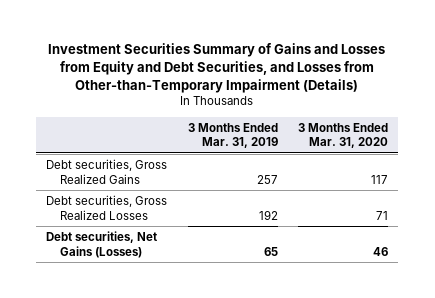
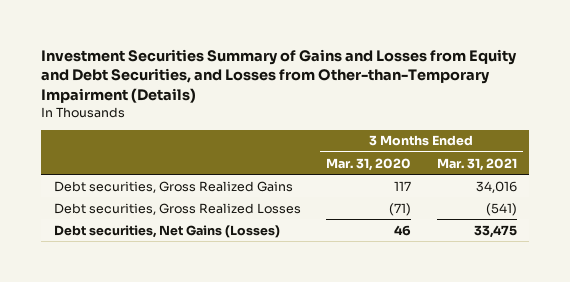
[187,122,278,149] 3 Months Ended Mar. 31, 2019 -> none
none -> [436,157,517,171] Mar. 31, 2021
[376,210,389,220] 71 -> [389,202,412,216] (71)

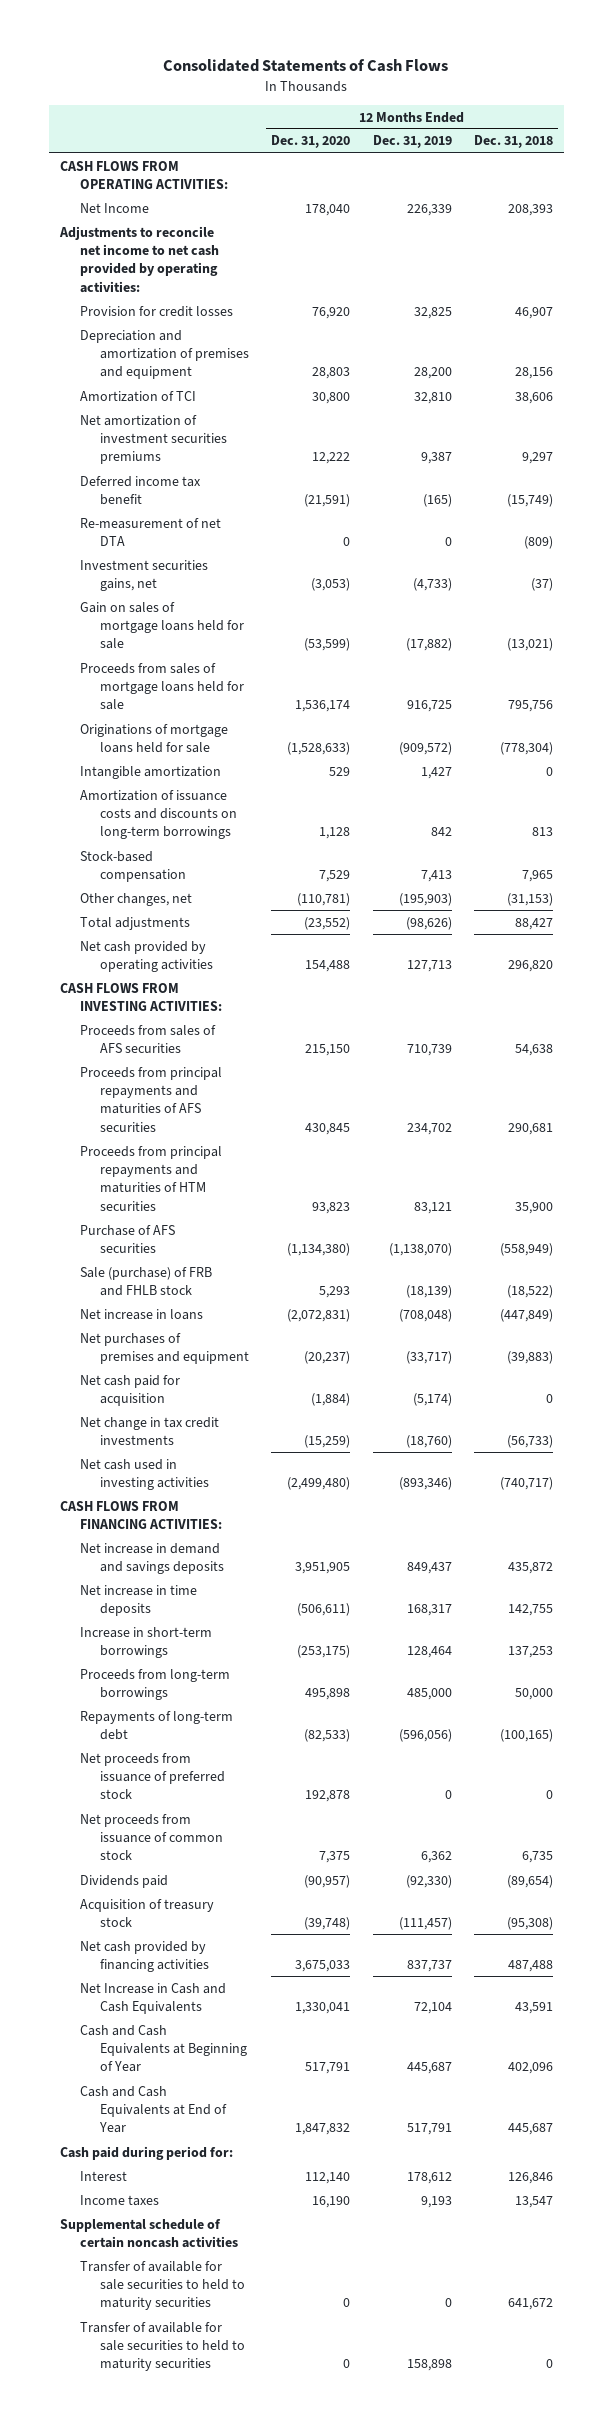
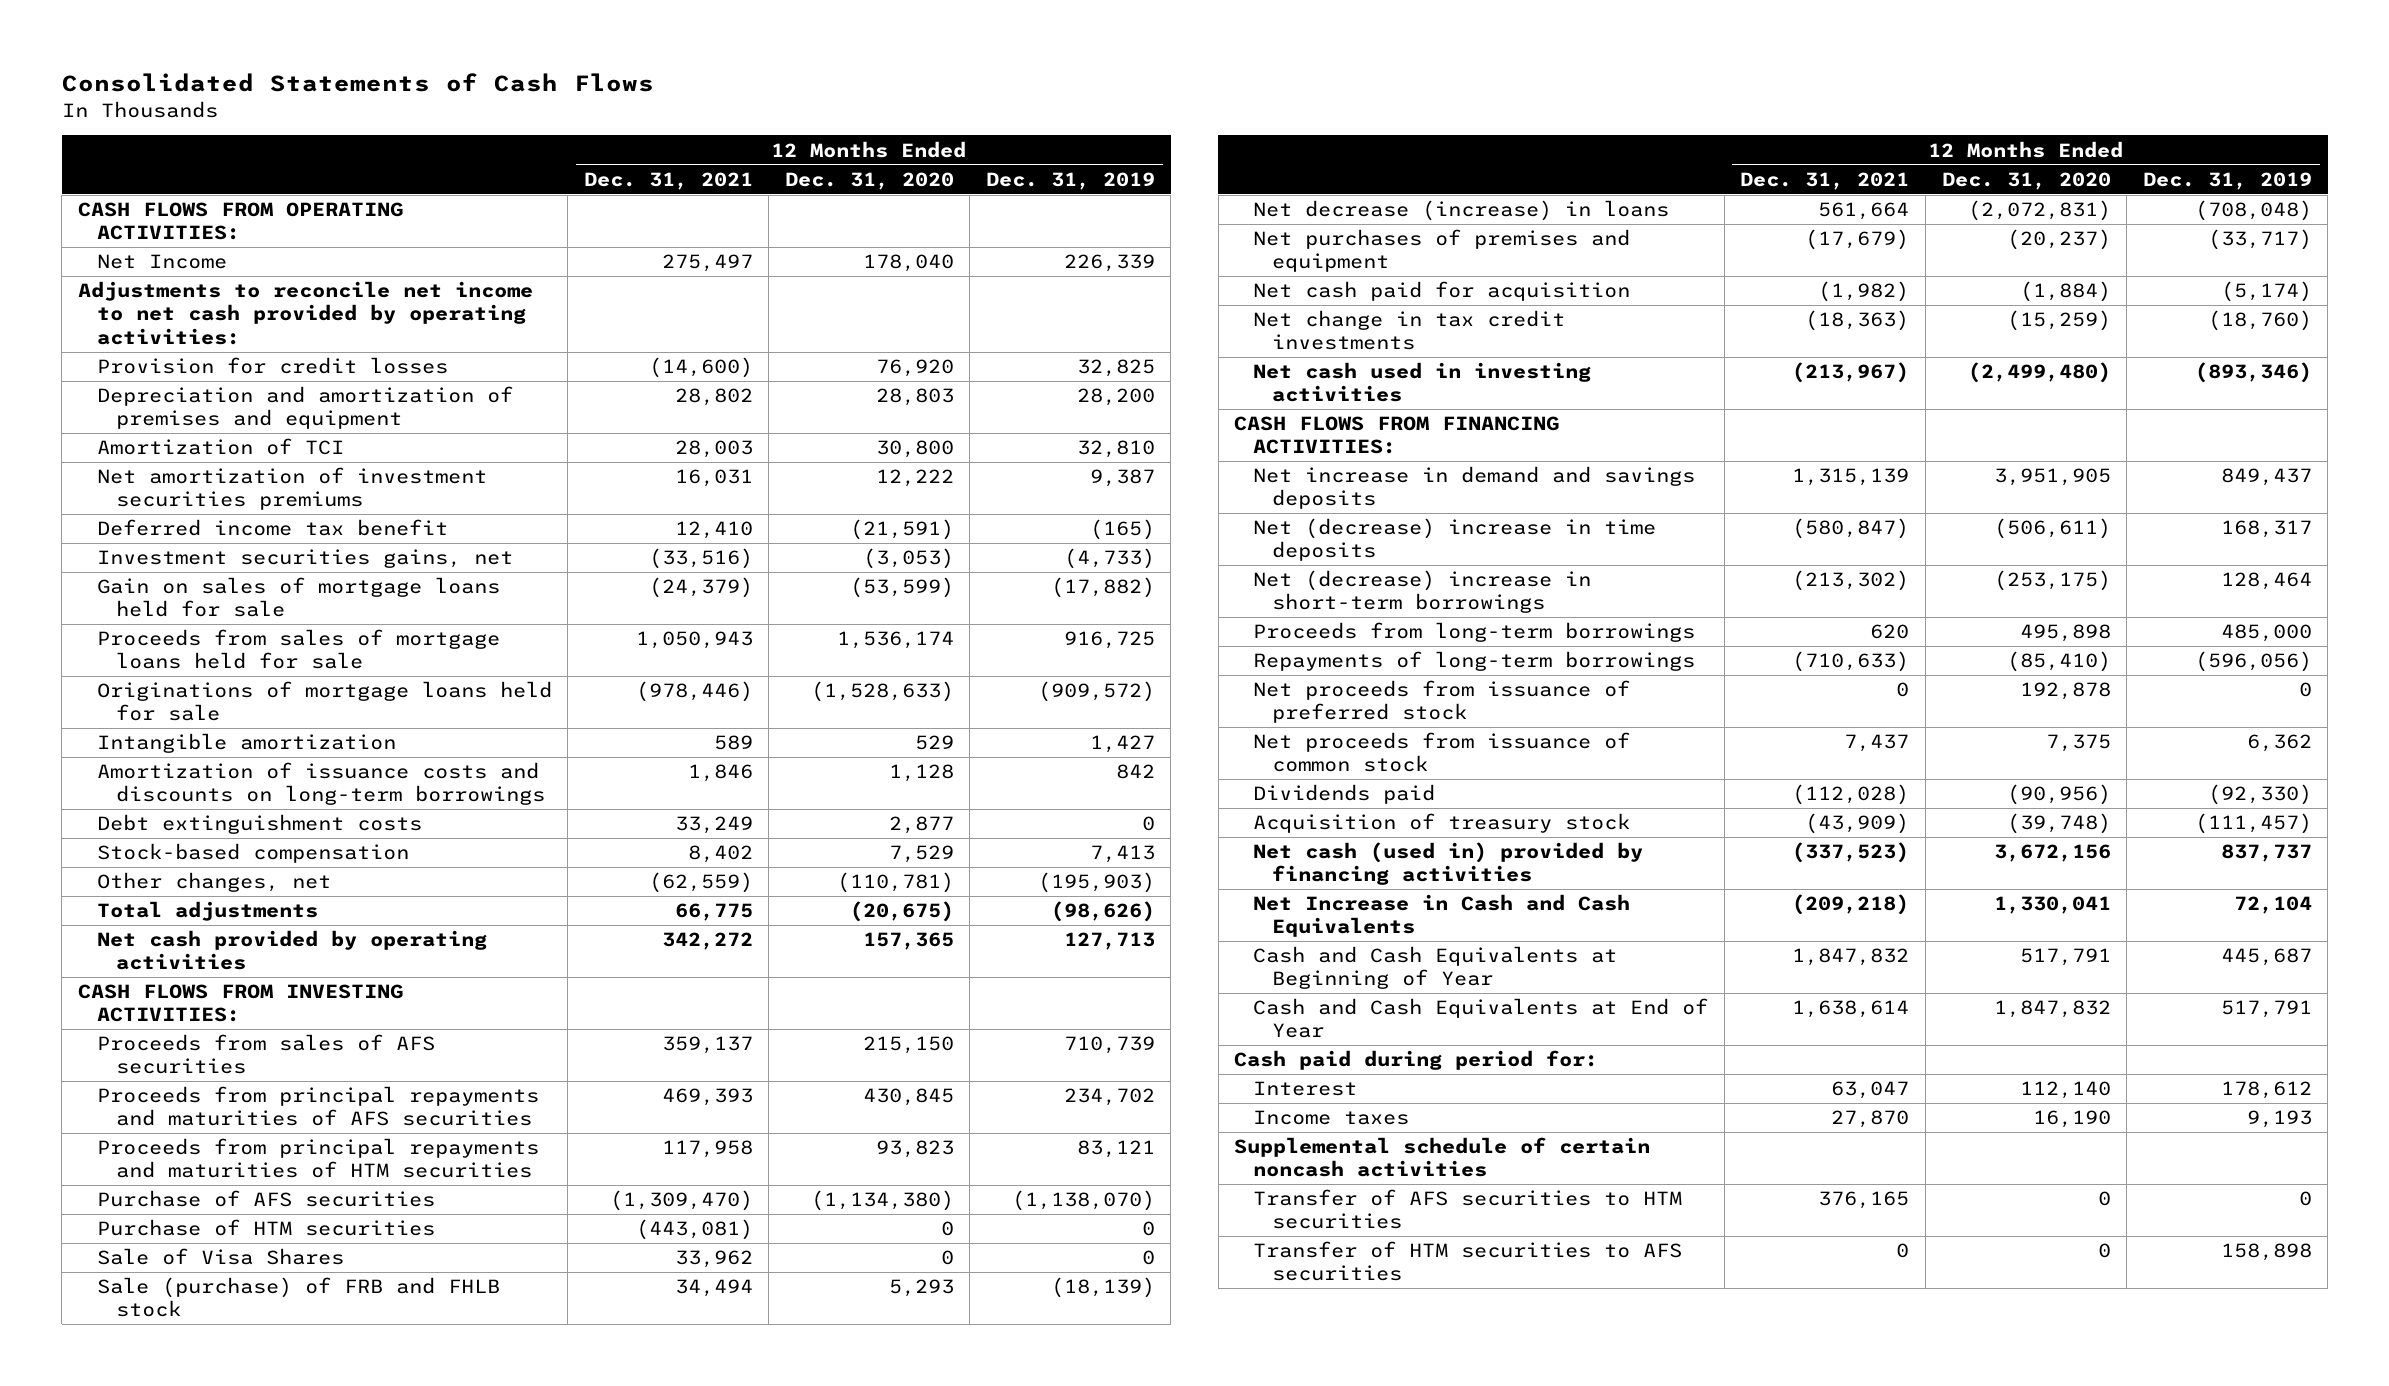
[473,135,553,149] Dec. 31, 2018 -> none
none -> [583,171,753,190] Dec. 31, 2021
[80,517,222,547] Re-measurement of net DTA -> none
none -> [96,814,422,835] Debt extinguishment costs
[304,916,351,930] (23,552) -> [849,901,954,923] (20,675)
[305,960,351,973] 154,488 -> [862,932,954,951] 157,365
none -> [96,1219,435,1237] Purchase of HTM securities
none -> [96,1248,344,1266] Sale of Visa Shares
[80,1308,204,1320] Net increase in loans -> [1253,200,1670,222] Net decrease (increase) in loans
[80,1584,198,1617] Net increase in time deposits -> [1253,518,1657,562] Net (decrease) increase in time deposits
[80,1626,213,1659] Increase in short-term borrowings -> [1253,570,1592,614] Net (decrease) increase in short-term borrowings
[80,1710,234,1741] Repayments of long-term debt -> [1253,651,1696,672] Repayments of long-term borrowings
[304,1729,351,1743] (82,533) -> [2006,651,2111,673] (85,410)
[304,1874,351,1888] (90,957) -> [2006,784,2111,806] (90,956)
[80,1940,210,1973] Net cash provided by financing activities -> [1253,842,1644,886] Net cash (used in) provided by financing activities
[295,1960,351,1973] 3,675,033 -> [1993,844,2111,863] 3,672,156
[80,2260,246,2311] Transfer of available for sale securities to held to maturity securities -> [1253,1189,1683,1230] Transfer of AFS securities to HTM securities
[80,2321,246,2372] Transfer of available for sale securities to held to maturity securities -> [1253,1241,1683,1282] Transfer of HTM securities to AFS securities

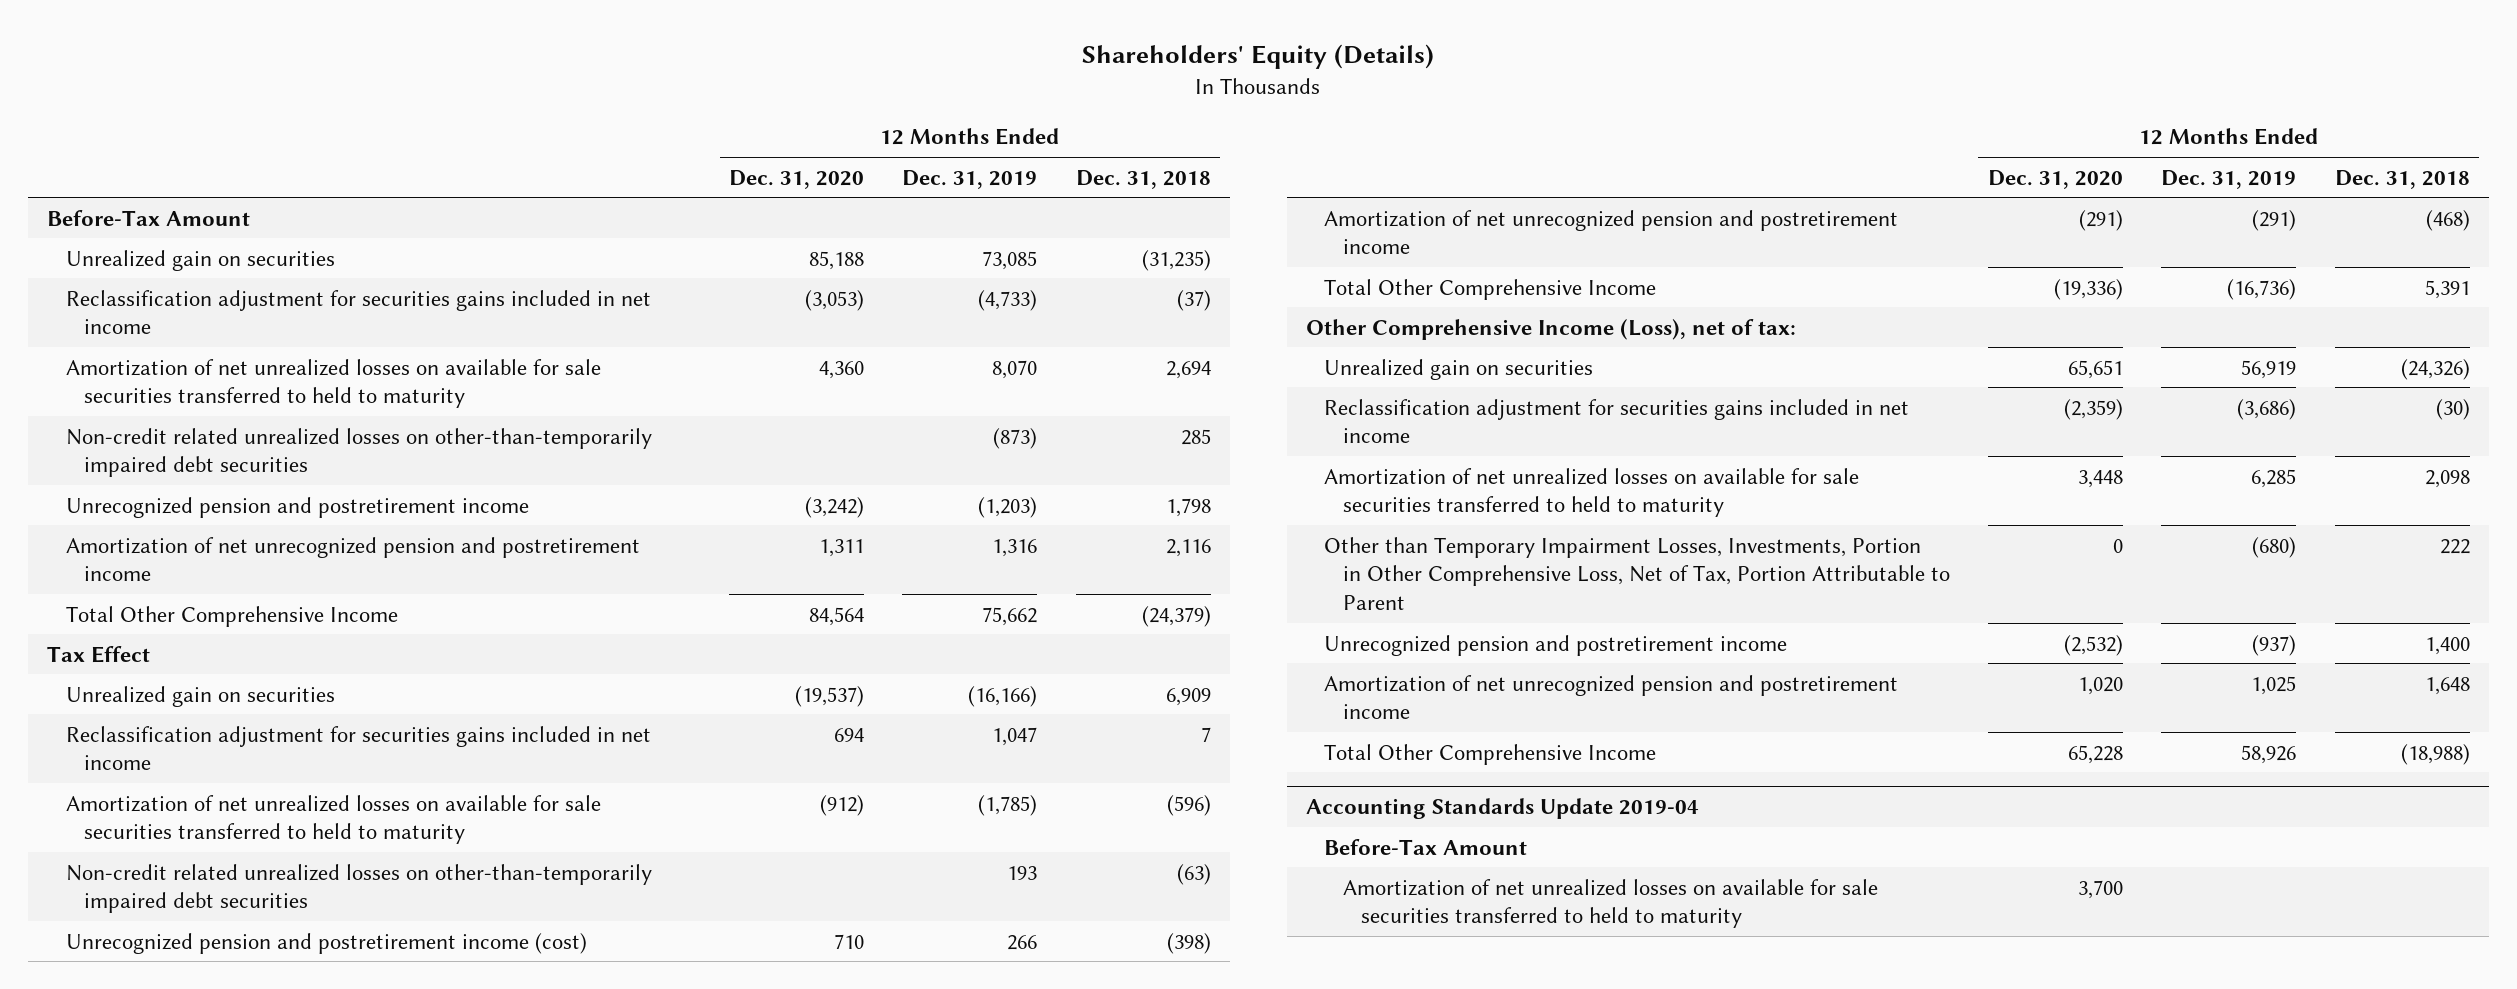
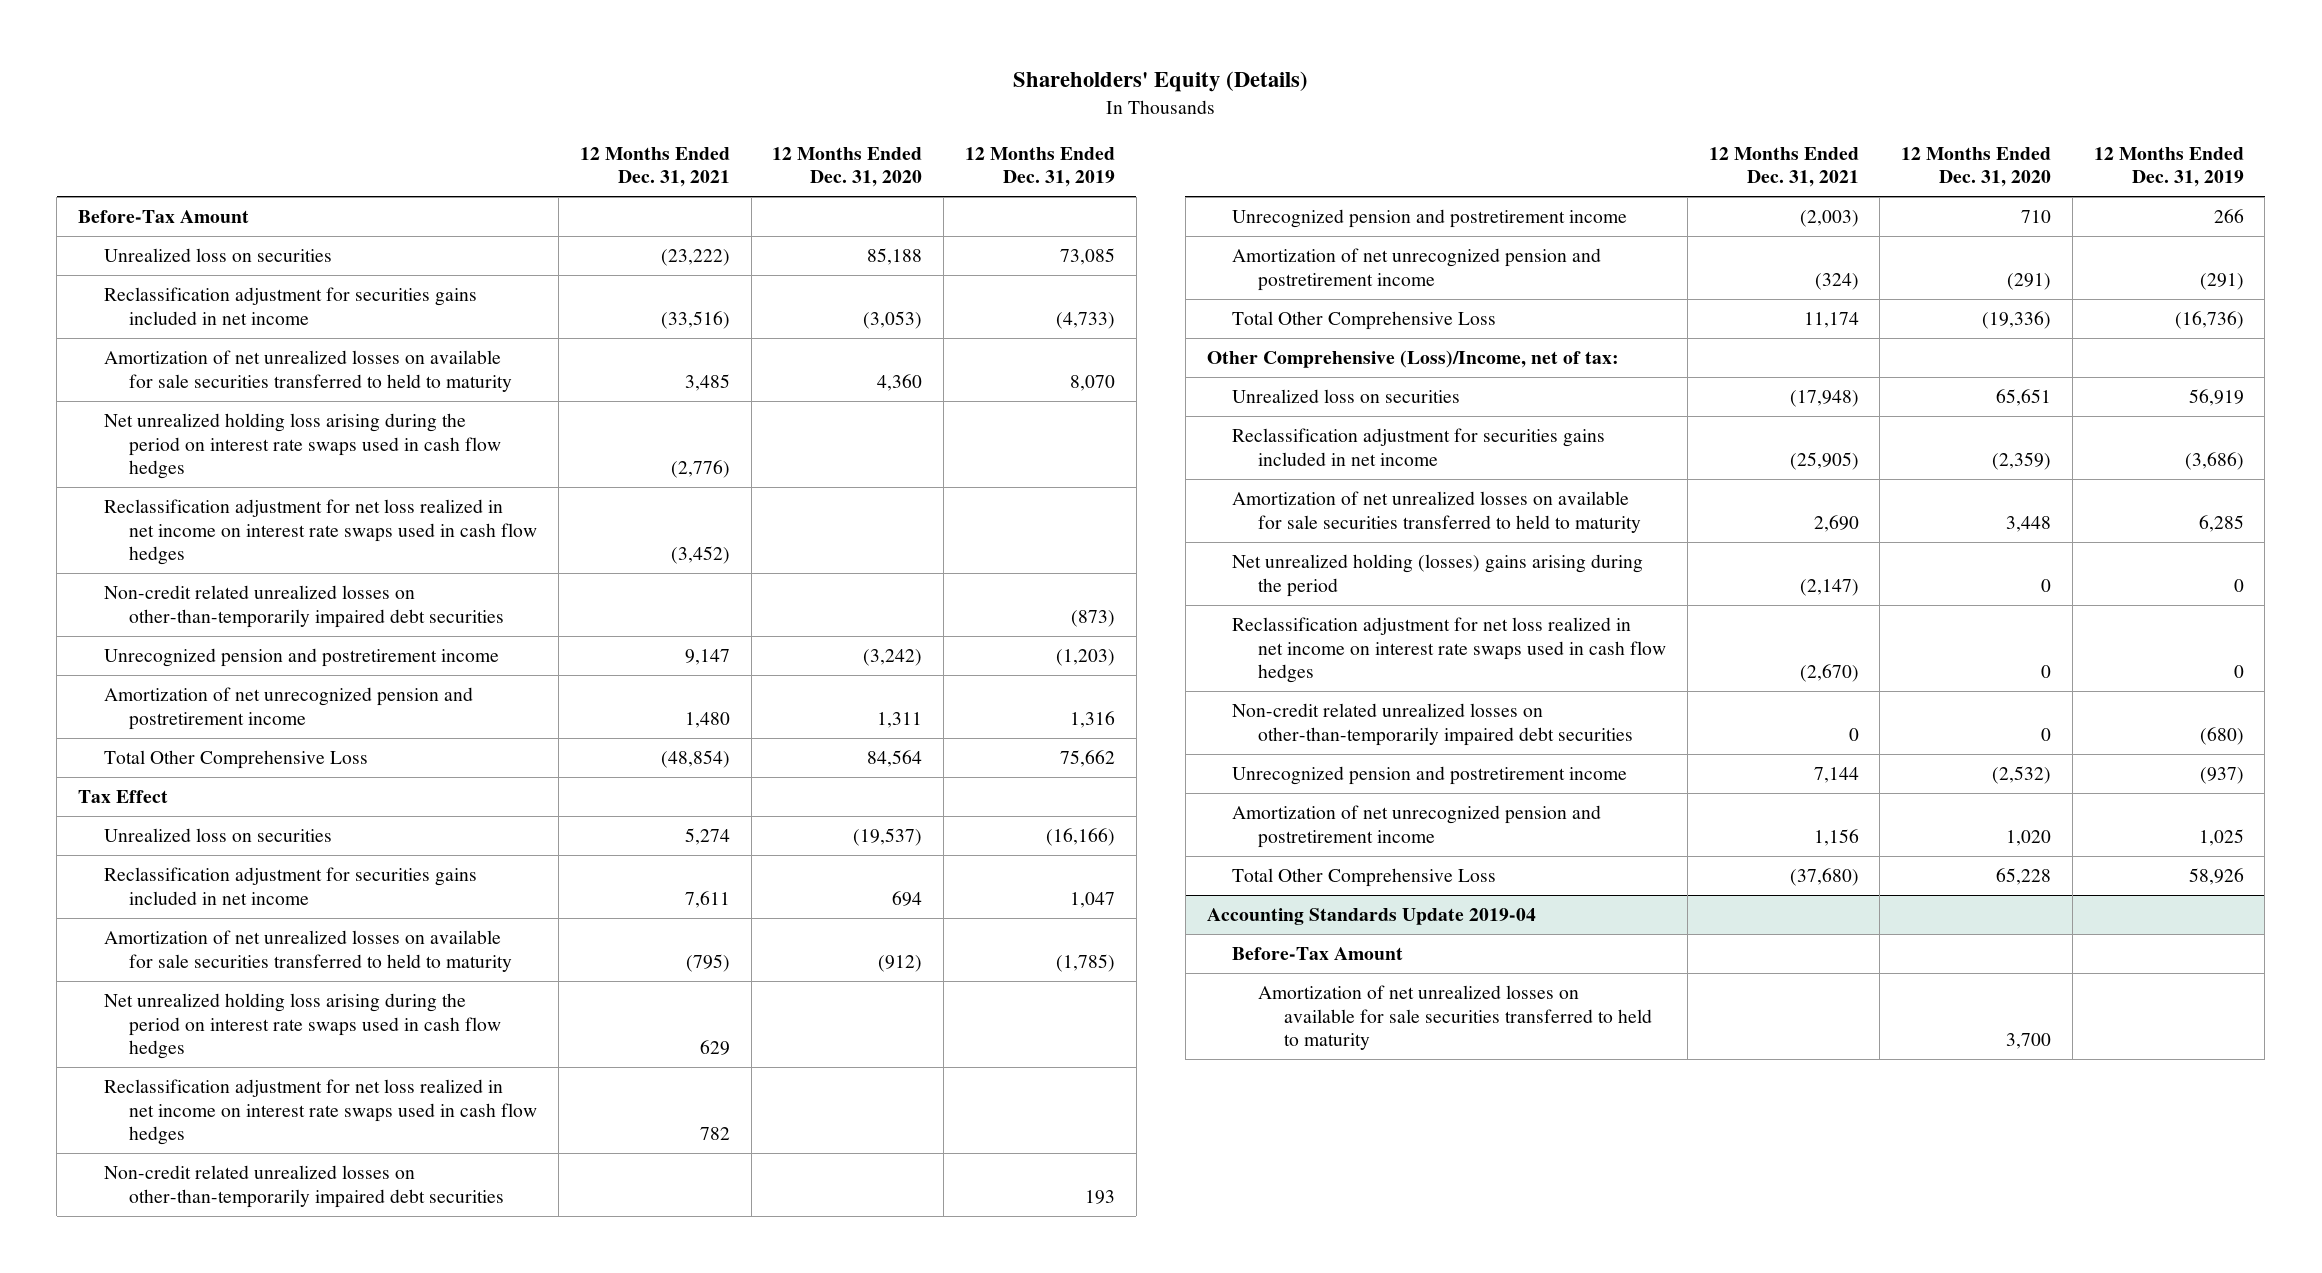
[1075,169,1211,189] Dec. 31, 2018 -> none
none -> [579,146,730,188] 12 Months Ended Dec. 31, 2021
[65,249,335,271] Unrealized gain on securities -> [103,248,332,263] Unrealized loss on securities
none -> [103,413,502,480] Net unrealized holding loss arising during the period on interest rate swaps used in cash flow hedges
none -> [103,499,538,566] Reclassification adjustment for net loss realized in net income on interest rate swaps used in cash flow hedges
[65,605,398,627] Total Other Comprehensive Income -> [103,750,368,770] Total Other Comprehensive Loss
[65,685,335,707] Unrealized gain on securities -> [103,828,332,843] Unrealized loss on securities
none -> [103,993,502,1060] Net unrealized holding loss arising during the period on interest rate swaps used in cash flow hedges
none -> [103,1079,538,1146] Reclassification adjustment for net loss realized in net income on interest rate swaps used in cash flow hedges
[65,932,587,954] Unrecognized pension and postretirement income (cost) -> [1232,209,1628,229] Unrecognized pension and postretirement income
[1324,278,1657,300] Total Other Comprehensive Income -> [1232,311,1497,331] Total Other Comprehensive Loss
[1305,318,1796,340] Other Comprehensive Income (Loss), net of tax: -> [1206,350,1619,369] Other Comprehensive (Loss)/Income, net of tax:
[1324,358,1594,380] Unrealized gain on securities -> [1232,389,1461,404] Unrealized loss on securities
none -> [1232,554,1644,597] Net unrealized holding (losses) gains arising during the period
none -> [1232,617,1667,684] Reclassification adjustment for net loss realized in net income on interest rate swaps used in cash flow hedges
[1324,536,1950,610] Other than Temporary Impairment Losses, Investments, Portion in Other Comprehensive Loss, Net of Tax, Portion Attributable to Parent -> [1232,703,1634,746] Non-credit related unrealized losses on other-than-temporarily impaired debt securities
[1324,743,1657,765] Total Other Comprehensive Income -> [1232,868,1497,888] Total Other Comprehensive Loss

